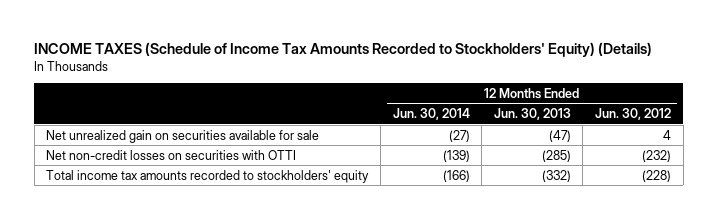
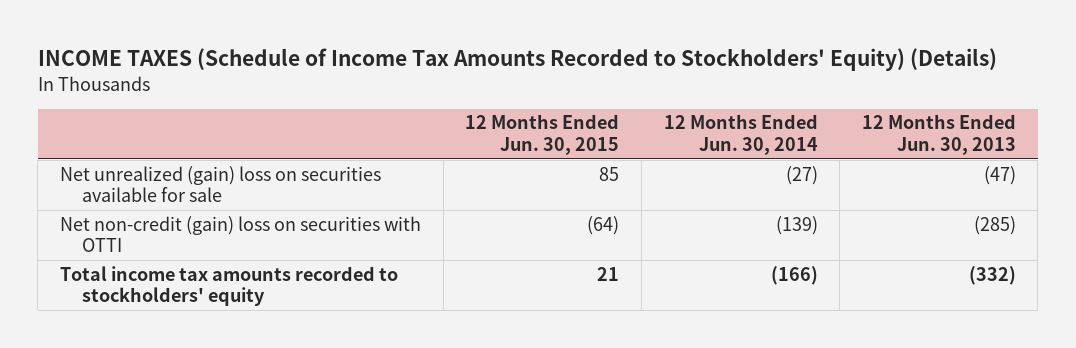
[594,108,671,121] Jun. 30, 2012 -> none
none -> [465,114,620,156] 12 Months Ended Jun. 30, 2015
[46,129,320,143] Net unrealized gain on securities available for sale -> [60,165,382,203] Net unrealized (gain) loss on securities available for sale
[46,149,297,160] Net non-credit losses on securities with OTTI -> [60,215,422,253] Net non-credit (gain) loss on securities with OTTI

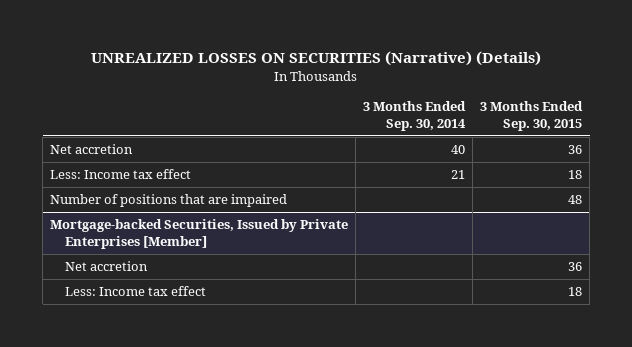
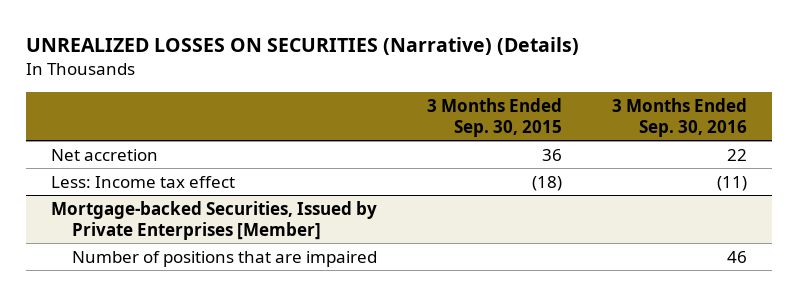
[363,101,467,132] 3 Months Ended Sep. 30, 2014 -> none
none -> [612,97,748,137] 3 Months Ended Sep. 30, 2016
[50,194,288,208] Number of positions that are impaired -> none
[568,170,583,180] 18 -> [532,175,563,191] (18)
[64,261,148,272] Net accretion -> none
[64,286,206,297] Less: Income tax effect -> none
none -> [71,250,377,267] Number of positions that are impaired

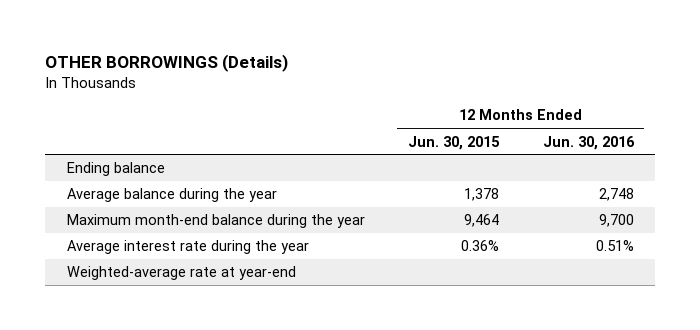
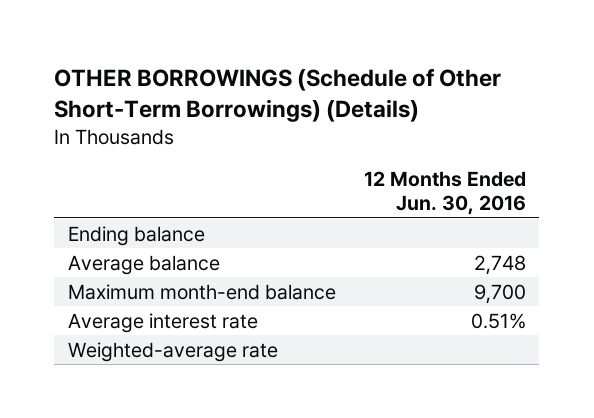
[44,53,288,72] OTHER BORROWINGS (Details) -> [54,67,502,122] OTHER BORROWINGS (Schedule of Other Short-Term Borrowings) (Details)
[408,135,501,150] Jun. 30, 2015 -> none
[66,188,277,203] Average balance during the year -> [68,254,221,275] Average balance
[66,214,365,229] Maximum month-end balance during the year -> [68,283,337,300] Maximum month-end balance
[66,240,309,255] Average interest rate during the year -> [68,312,259,333] Average interest rate
[66,266,296,281] Weighted-average rate at year-end -> [68,341,279,362] Weighted-average rate

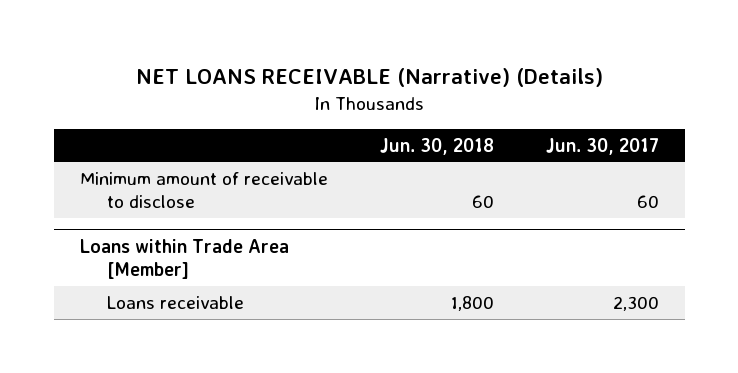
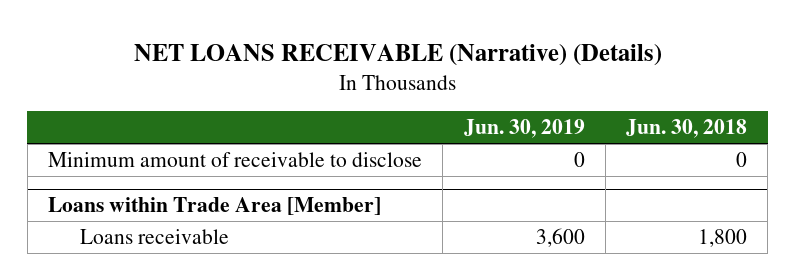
[545,137,659,155] Jun. 30, 2017 -> none
none -> [463,119,585,139] Jun. 30, 2019
[471,195,494,209] 60 -> [736,152,748,168] 0

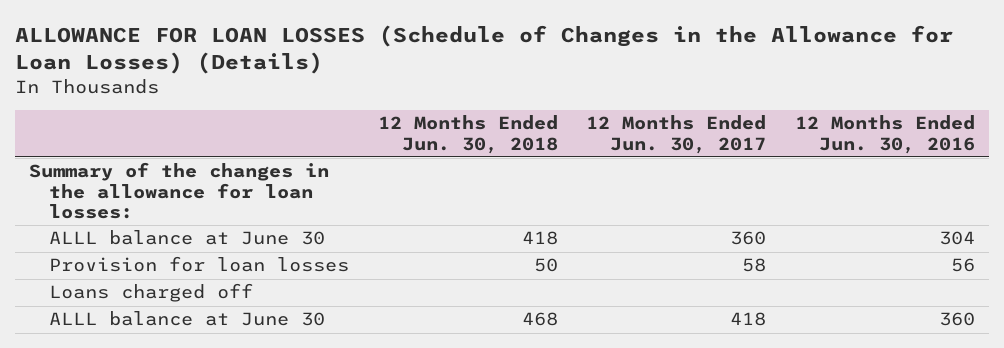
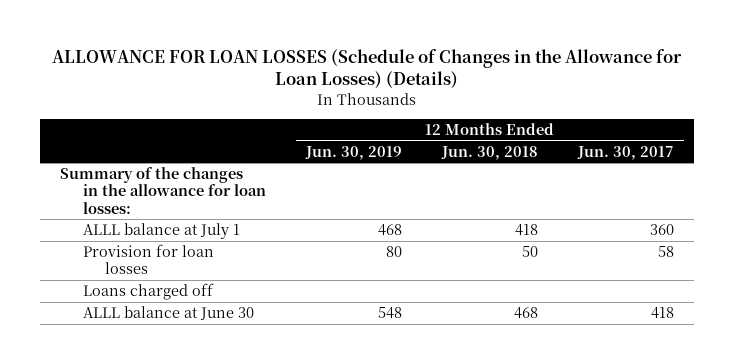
[794,115,975,154] 12 Months Ended Jun. 30, 2016 -> none
none -> [304,145,402,160] Jun. 30, 2019
[49,230,326,246] ALLL balance at June 30 -> [82,223,240,240] ALLL balance at July 1

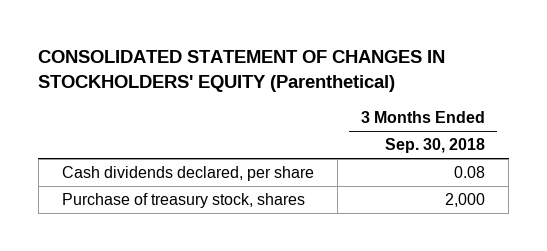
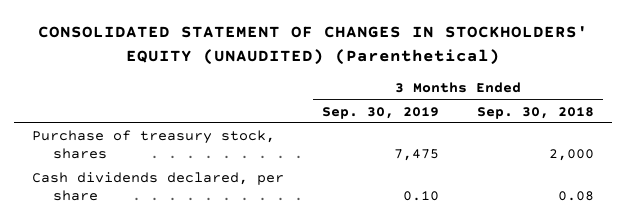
[38,50,446,93] CONSOLIDATED STATEMENT OF CHANGES IN STOCKHOLDERS' EQUITY (Parenthetical) -> [37,26,588,65] CONSOLIDATED STATEMENT OF CHANGES IN STOCKHOLDERS' EQUITY (UNAUDITED) (Parenthetical)
none -> [321,106,439,119] Sep. 30, 2019
[61,166,314,182] Cash dividends declared, per share -> [32,172,285,202] Cash dividends declared, per share

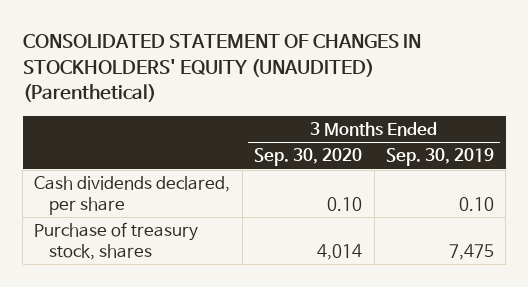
[476,106,594,119] Sep. 30, 2018 -> none
none -> [254,148,363,167] Sep. 30, 2020
[32,130,276,160] Purchase of treasury stock, shares -> [34,222,199,260] Purchase of treasury stock, shares

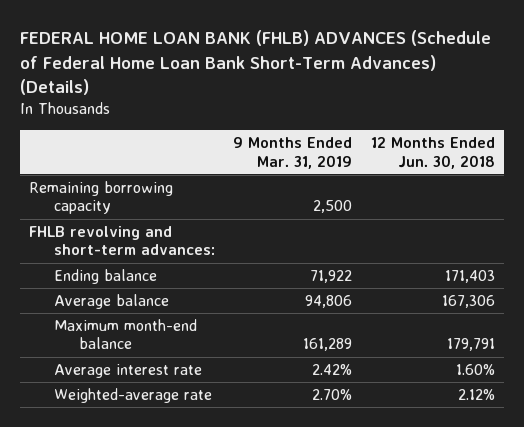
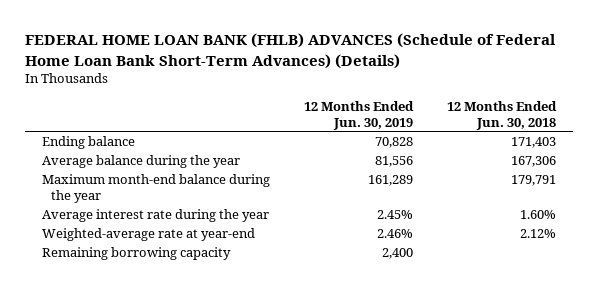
[233,137,353,169] 9 Months Ended Mar. 31, 2019 -> none
none -> [303,100,414,130] 12 Months Ended Jun. 30, 2019
[28,225,216,256] FHLB revolving and short-term advances: -> none
[54,293,170,309] Average balance -> [41,155,240,169] Average balance during the year
[54,318,198,350] Maximum month-end balance -> [41,174,270,204] Maximum month-end balance during the year
[54,363,203,378] Average interest rate -> [41,209,269,223] Average interest rate during the year
[54,387,213,403] Weighted-average rate -> [41,228,255,242] Weighted-average rate at year-end
[28,180,173,215] Remaining borrowing capacity -> [41,247,231,261] Remaining borrowing capacity

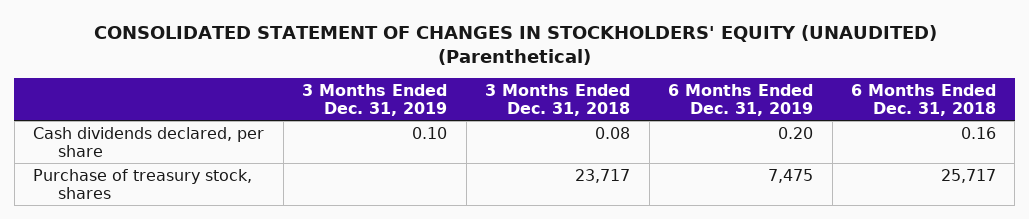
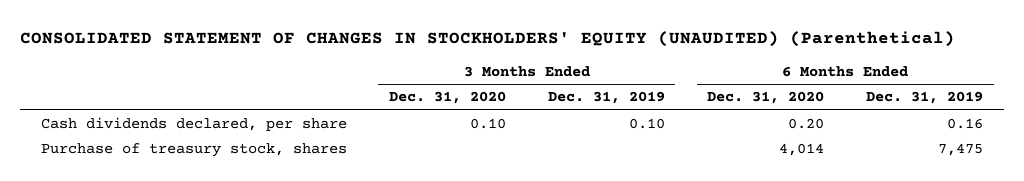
[485,83,631,117] 3 Months Ended Dec. 31, 2018 -> none
[850,83,996,117] 6 Months Ended Dec. 31, 2018 -> none
none -> [388,91,506,105] Dec. 31, 2020
none -> [707,91,825,105] Dec. 31, 2020
[778,126,814,139] 0.20 -> [947,118,984,130] 0.16

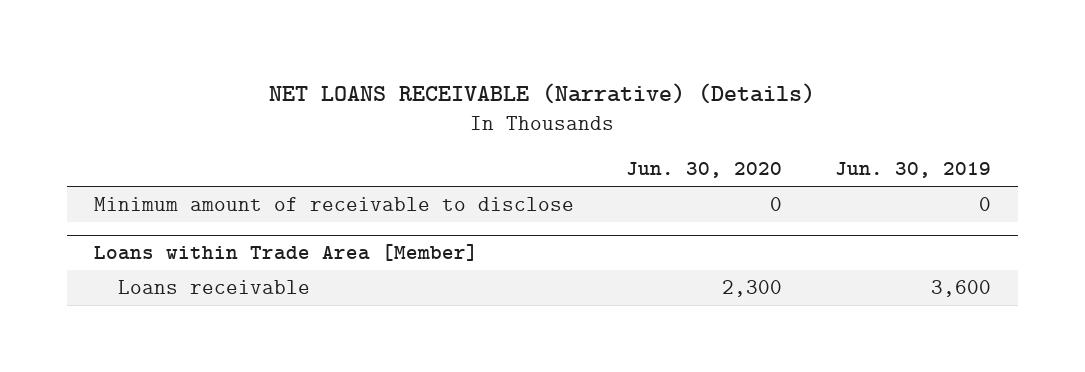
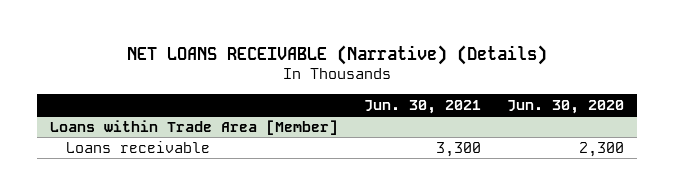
[835,162,992,179] Jun. 30, 2019 -> none
none -> [363,99,481,114] Jun. 30, 2021
[93,197,574,212] Minimum amount of receivable to disclose -> none

